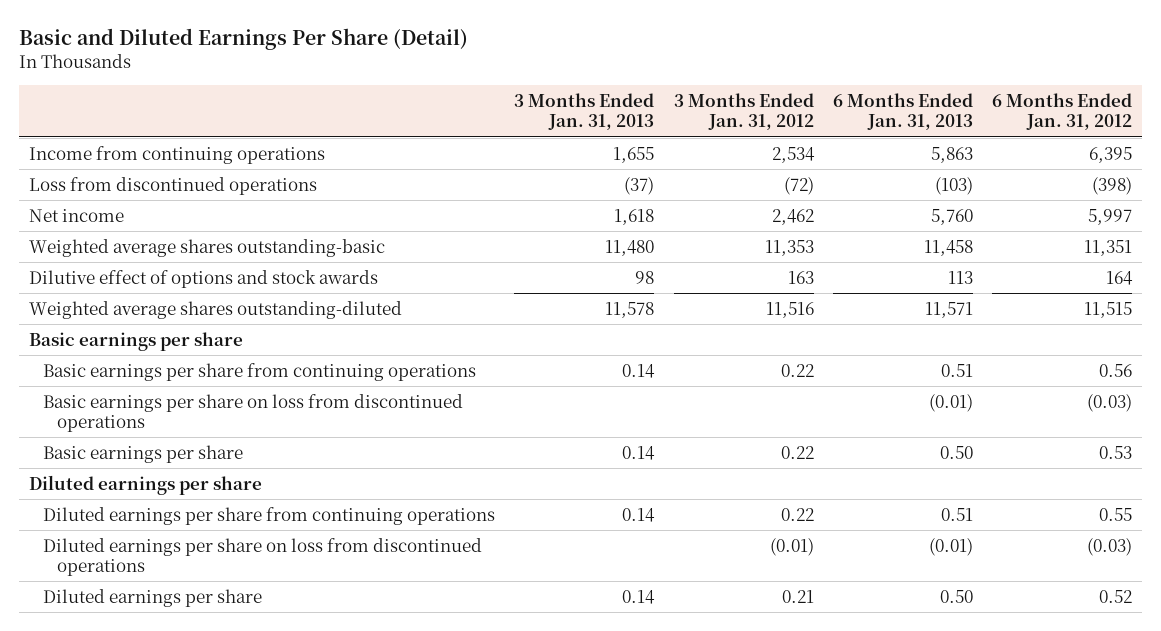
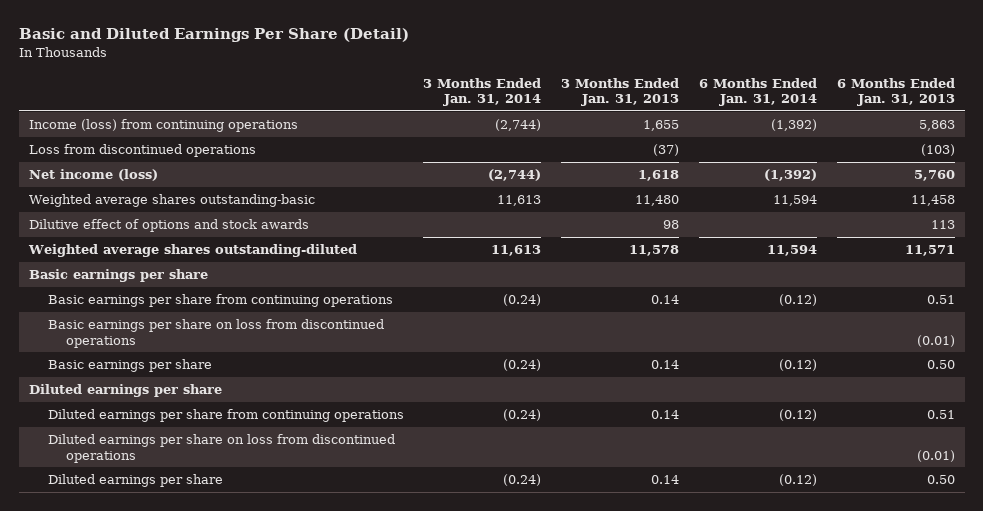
[673,92,814,131] 3 Months Ended Jan. 31, 2012 -> none
[992,92,1133,131] 6 Months Ended Jan. 31, 2012 -> none
none -> [423,77,542,107] 3 Months Ended Jan. 31, 2014
none -> [698,77,817,107] 6 Months Ended Jan. 31, 2014
[28,145,325,164] Income from continuing operations -> [28,119,298,133] Income (loss) from continuing operations
[28,208,124,222] Net income -> [28,169,158,182] Net income (loss)

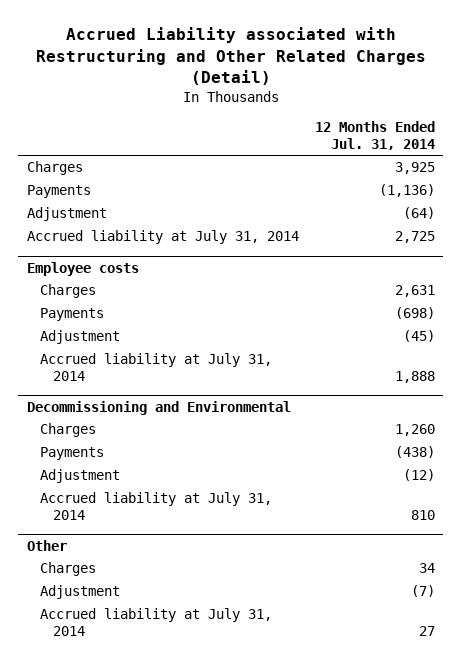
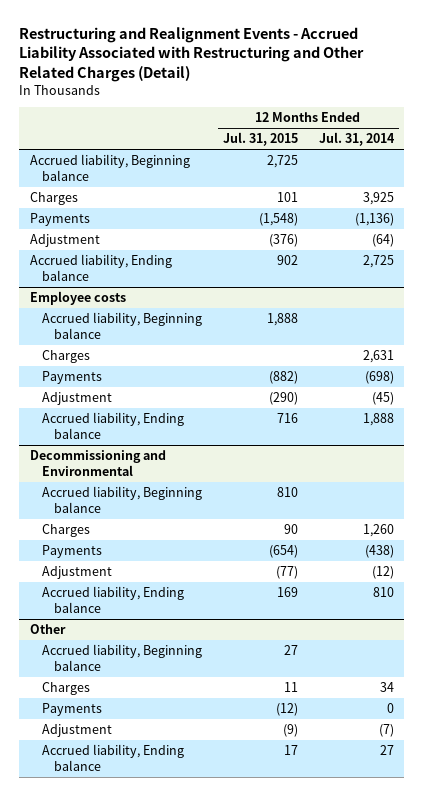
[35,26,426,86] Accrued Liability associated with Restructuring and Other Related Charges (Detail) -> [19,26,365,82] Restructuring and Realignment Events - Accrued Liability Associated with Restructuring and Other Related Charges (Detail)
none -> [222,132,298,147] Jul. 31, 2015
none -> [29,154,190,181] Accrued liability, Beginning balance
[26,230,299,245] Accrued liability at July 31, 2014 -> [29,254,172,281] Accrued liability, Ending balance
none -> [41,312,202,339] Accrued liability, Beginning balance
[39,353,272,382] Accrued liability at July 31, 2014 -> [41,412,184,439] Accrued liability, Ending balance
none -> [41,486,202,513] Accrued liability, Beginning balance
[39,492,272,521] Accrued liability at July 31, 2014 -> [41,586,184,613] Accrued liability, Ending balance
none -> [41,644,202,671] Accrued liability, Beginning balance
none -> [41,703,102,717] Payments
[39,608,272,637] Accrued liability at July 31, 2014 -> [41,744,184,771] Accrued liability, Ending balance

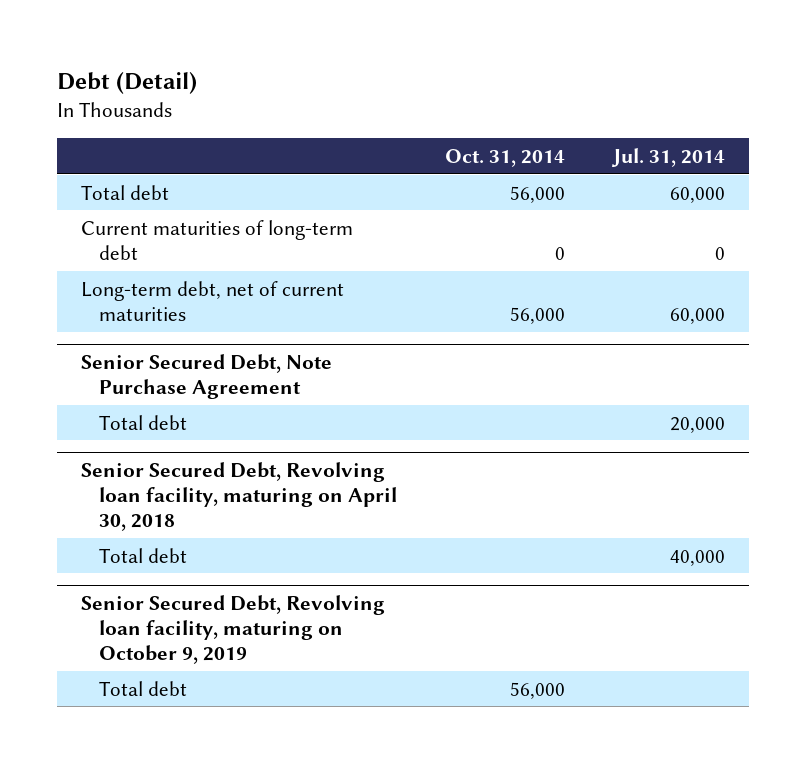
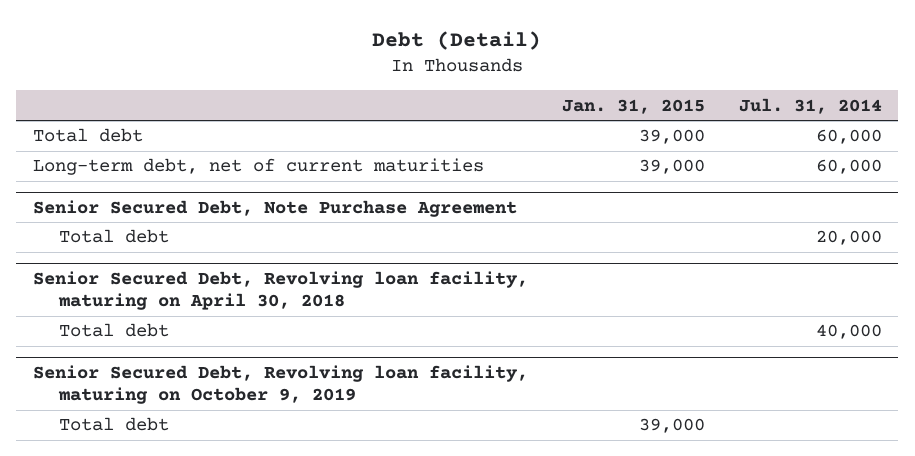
[445,149,566,168] Oct. 31, 2014 -> none
none -> [561,98,705,114] Jan. 31, 2015
[80,219,353,260] Current maturities of long-term debt -> none

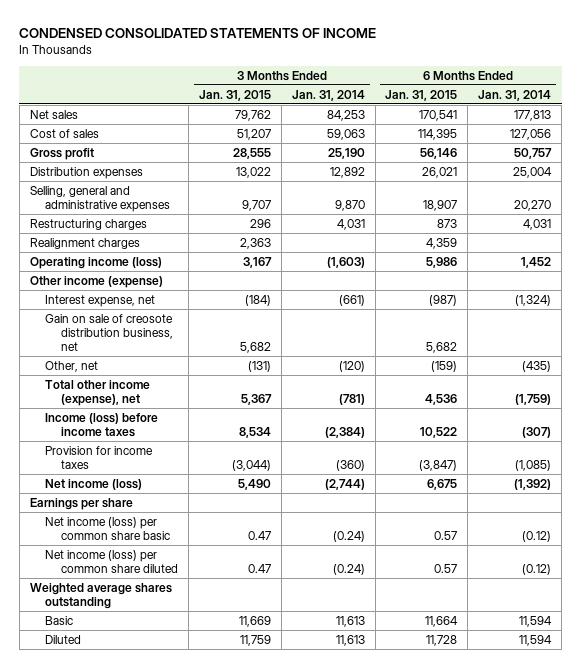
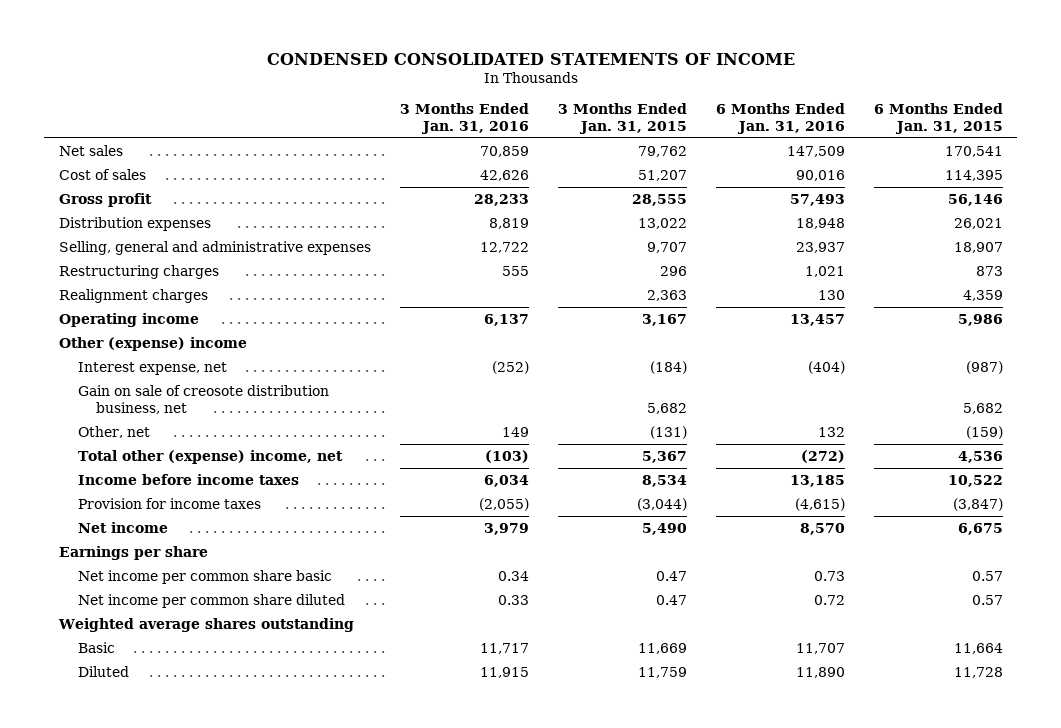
[291,89,365,101] Jan. 31, 2014 -> none
[478,89,552,101] Jan. 31, 2014 -> none
none -> [399,102,529,134] 3 Months Ended Jan. 31, 2016
none -> [715,102,845,134] 6 Months Ended Jan. 31, 2016
[29,256,162,269] Operating income (loss) -> [58,312,199,327] Operating income
[29,275,163,288] Other income (expense) -> [58,336,247,351] Other (expense) income
[45,379,151,407] Total other income (expense), net -> [77,449,343,464] Total other (expense) income, net
[45,412,159,438] Income (loss) before income taxes -> [77,473,299,485] Income before income taxes
[45,478,143,490] Net income (loss) -> [77,521,168,533] Net income
[45,516,171,541] Net income (loss) per common share basic -> [77,569,332,584] Net income per common share basic
[45,549,179,574] Net income (loss) per common share diluted -> [77,593,345,608] Net income per common share diluted

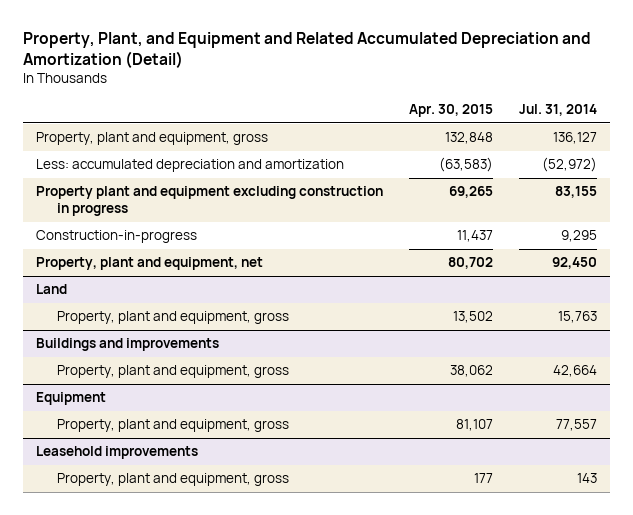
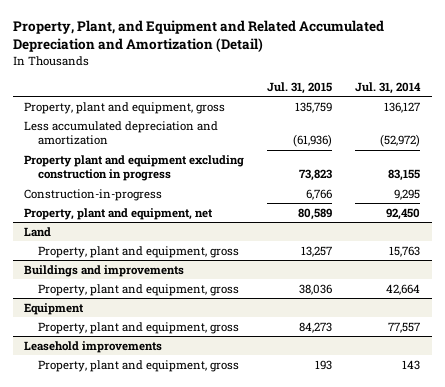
[409,104,494,118] Apr. 30, 2015 -> none
none -> [267,81,333,94] Jul. 31, 2015
[36,159,345,173] Less: accumulated depreciation and amortization -> [24,120,219,146] Less accumulated depreciation and amortization

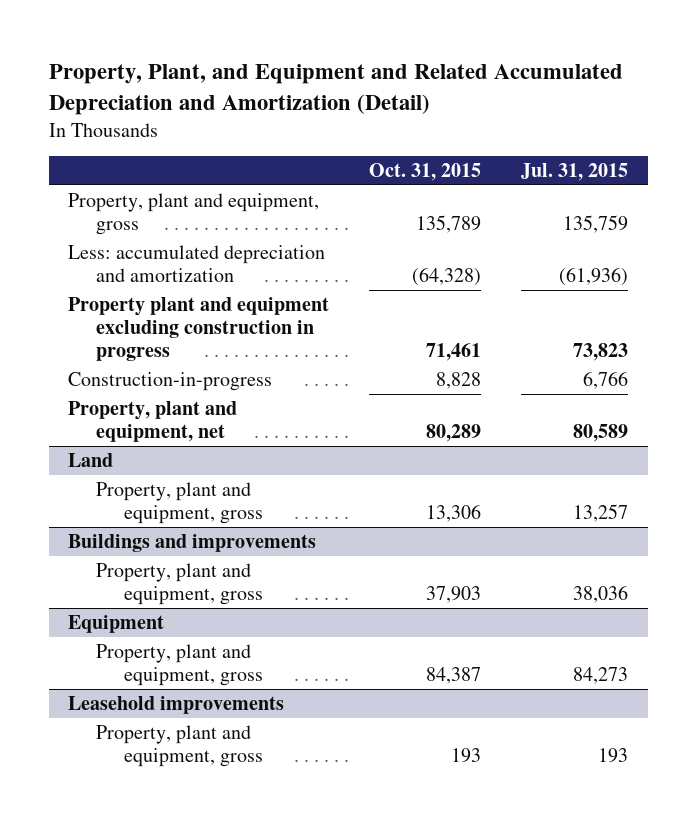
[355,81,422,94] Jul. 31, 2014 -> none
none -> [369,163,482,182] Oct. 31, 2015
[24,120,219,146] Less accumulated depreciation and amortization -> [68,244,326,283] Less: accumulated depreciation and amortization

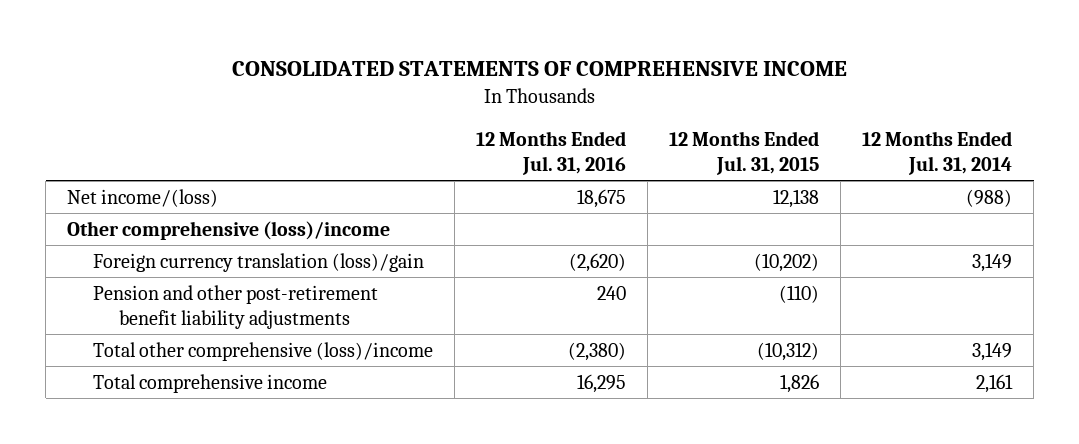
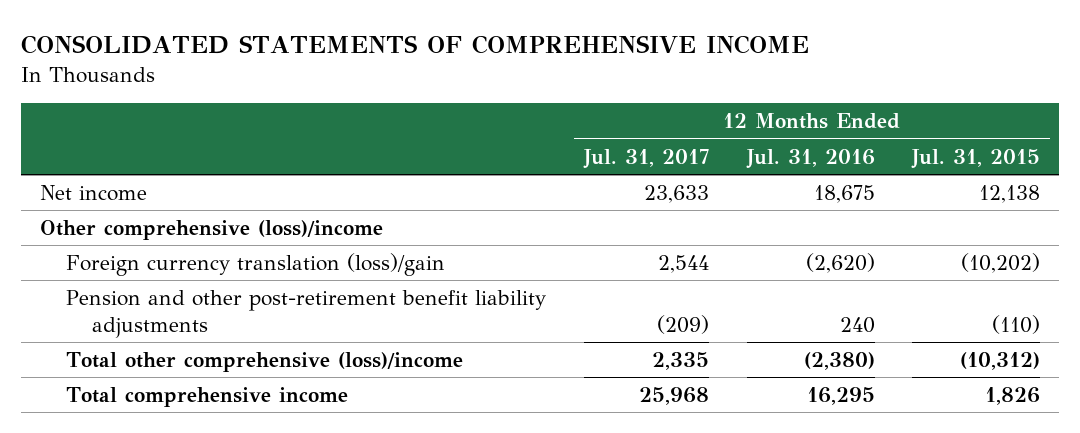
[862,130,1013,175] 12 Months Ended Jul. 31, 2014 -> none
none -> [582,148,709,169] Jul. 31, 2017
[67,188,219,207] Net income/(loss) -> [39,185,147,202] Net income

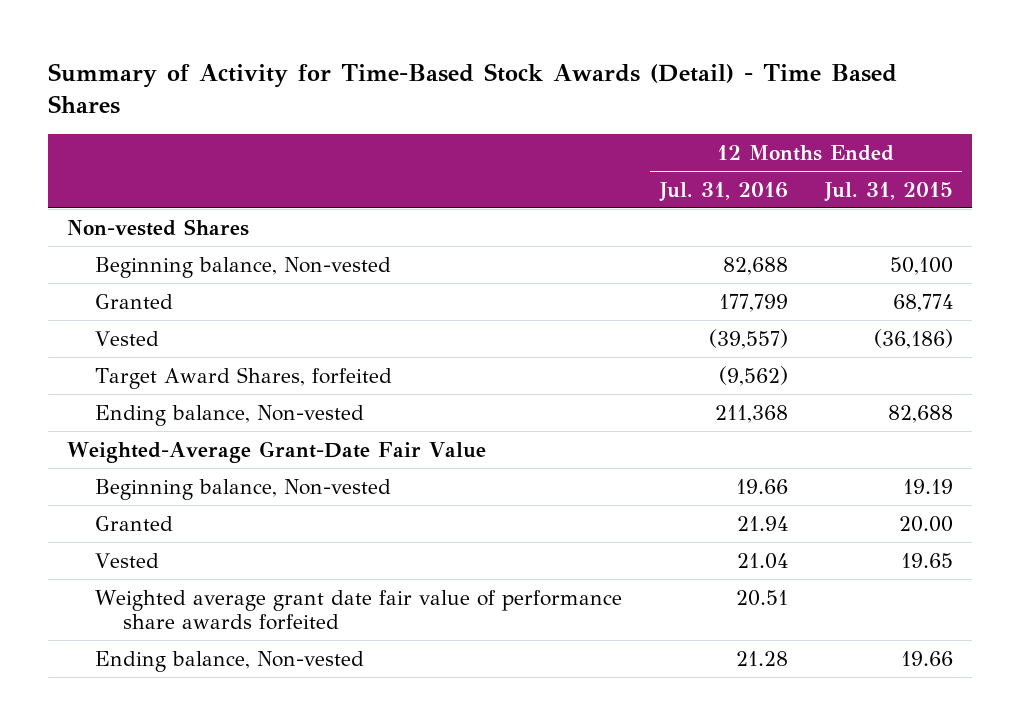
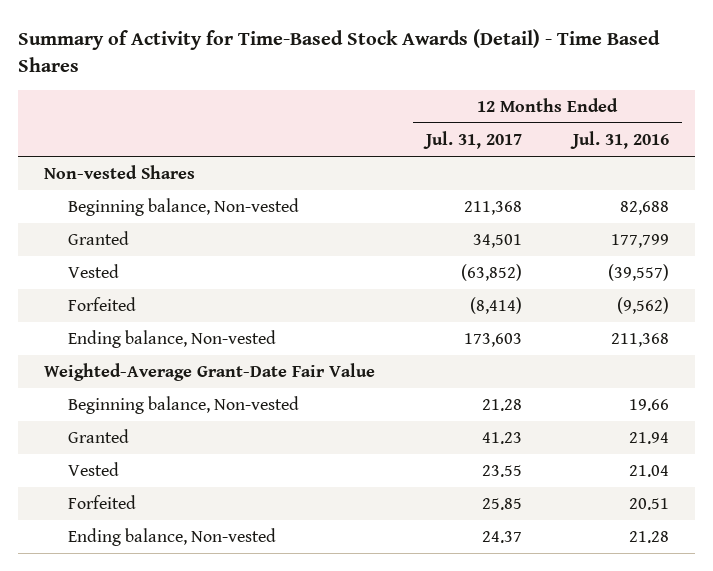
[823,181,953,202] Jul. 31, 2015 -> none
none -> [422,131,522,150] Jul. 31, 2017
[95,366,393,389] Target Award Shares, forfeited -> [68,297,137,312] Forfeited
[95,589,623,631] Weighted average grant date fair value of performance share awards forfeited -> [68,495,137,510] Forfeited

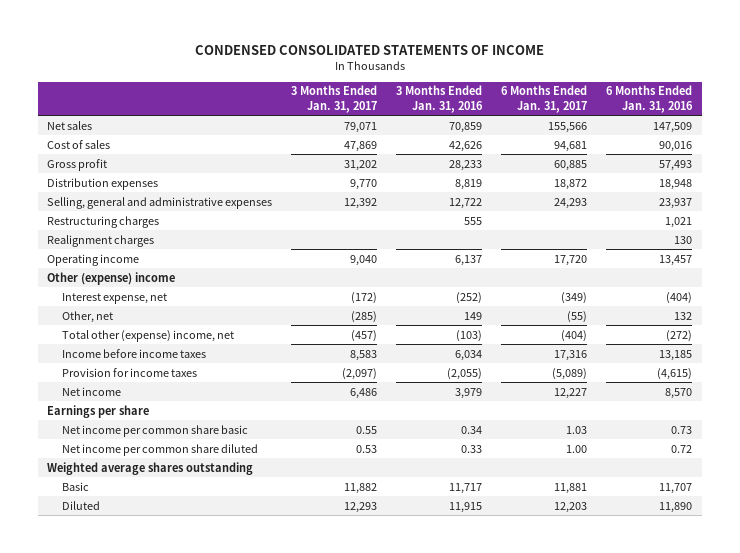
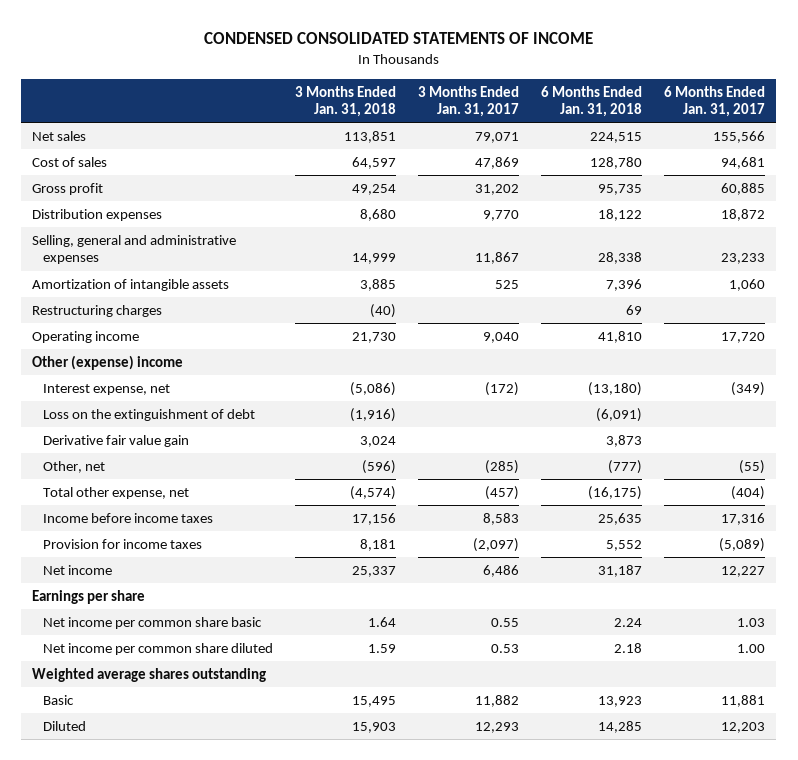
[396,85,484,113] 3 Months Ended Jan. 31, 2016 -> none
[606,85,694,113] 6 Months Ended Jan. 31, 2016 -> none
none -> [295,85,397,117] 3 Months Ended Jan. 31, 2018
none -> [541,85,643,117] 6 Months Ended Jan. 31, 2018
[344,197,378,209] 12,392 -> [475,252,520,265] 11,867
[554,197,588,209] 24,293 -> [721,253,766,265] 23,233
none -> [32,278,230,291] Amortization of intangible assets
[47,234,155,247] Realignment charges -> none
none -> [43,408,256,421] Loss on the extinguishment of debt
none -> [43,434,190,447] Derivative fair value gain
[62,329,235,342] Total other (expense) income, net -> [43,486,190,499] Total other expense, net

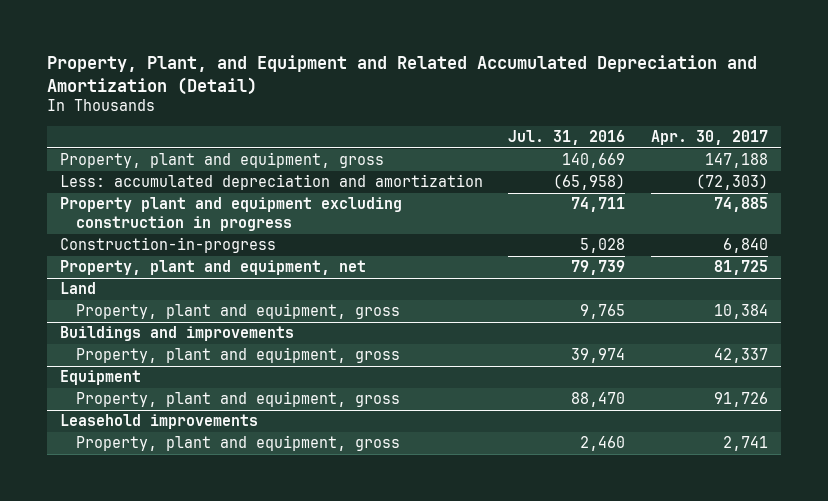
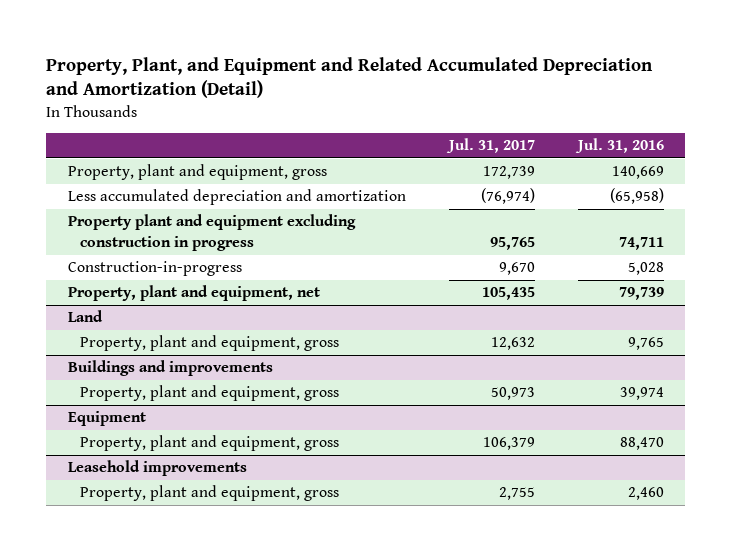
[651,129,769,145] Apr. 30, 2017 -> none
none -> [445,138,535,154] Jul. 31, 2017
[59,174,483,191] Less: accumulated depreciation and amortization -> [67,189,406,206] Less accumulated depreciation and amortization

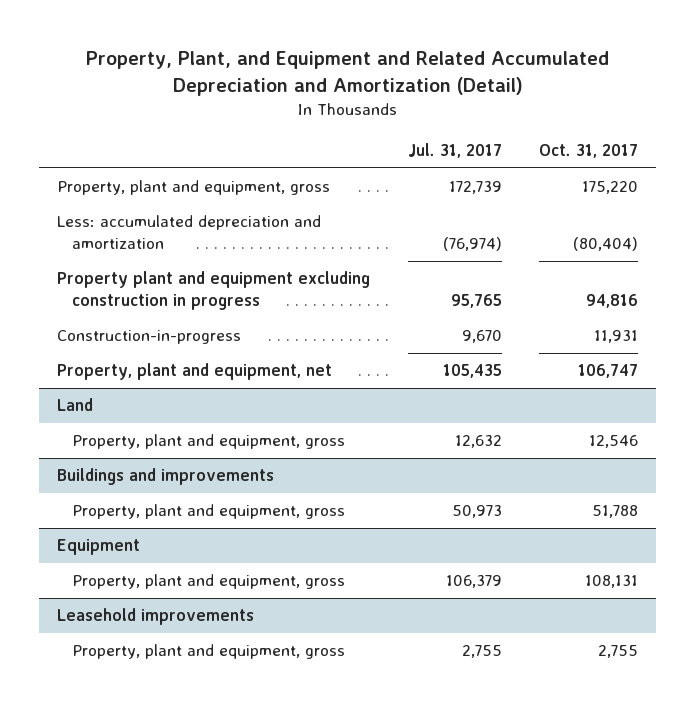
[574,138,664,154] Jul. 31, 2016 -> none
none -> [538,143,638,158] Oct. 31, 2017
[67,189,406,206] Less accumulated depreciation and amortization -> [57,215,322,250] Less: accumulated depreciation and amortization

